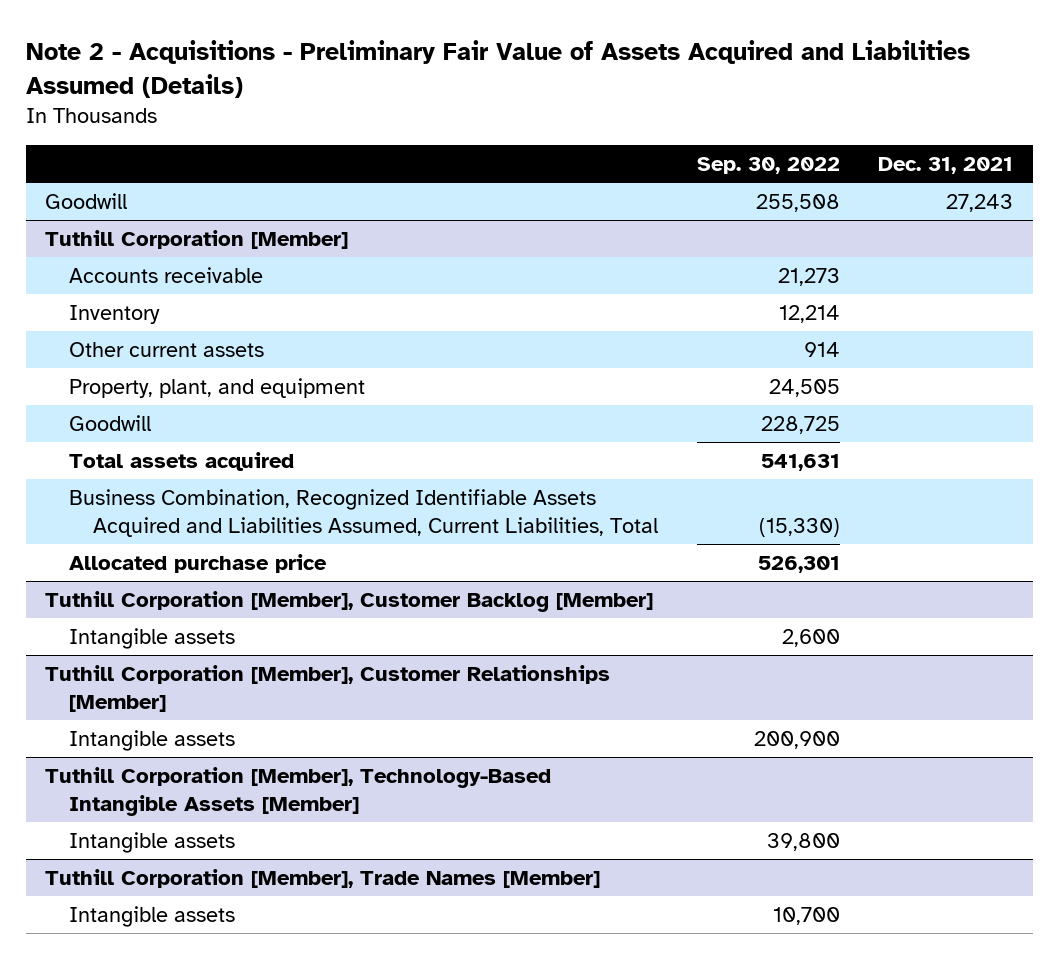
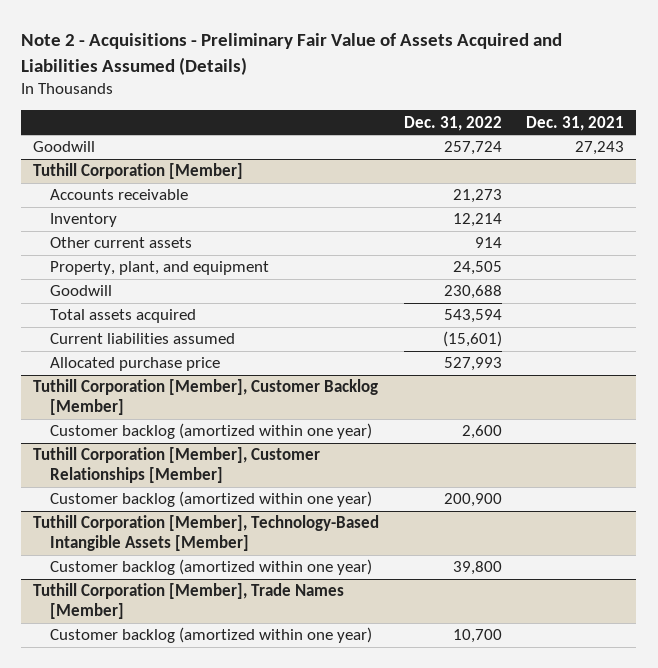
[696,157,840,175] Sep. 30, 2022 -> none
none -> [403,115,502,131] Dec. 31, 2022
[69,488,659,538] Business Combination, Recognized Identifiable Assets Acquired and Liabilities Assumed, Current Liabilities, Total -> [49,333,235,345] Current liabilities assumed
[69,627,236,649] Intangible assets -> [49,423,372,440] Customer backlog (amortized within one year)
[69,729,236,751] Intangible assets -> [49,491,372,508] Customer backlog (amortized within one year)
[69,831,236,853] Intangible assets -> [49,559,372,576] Customer backlog (amortized within one year)
[69,905,236,927] Intangible assets -> [49,627,372,644] Customer backlog (amortized within one year)

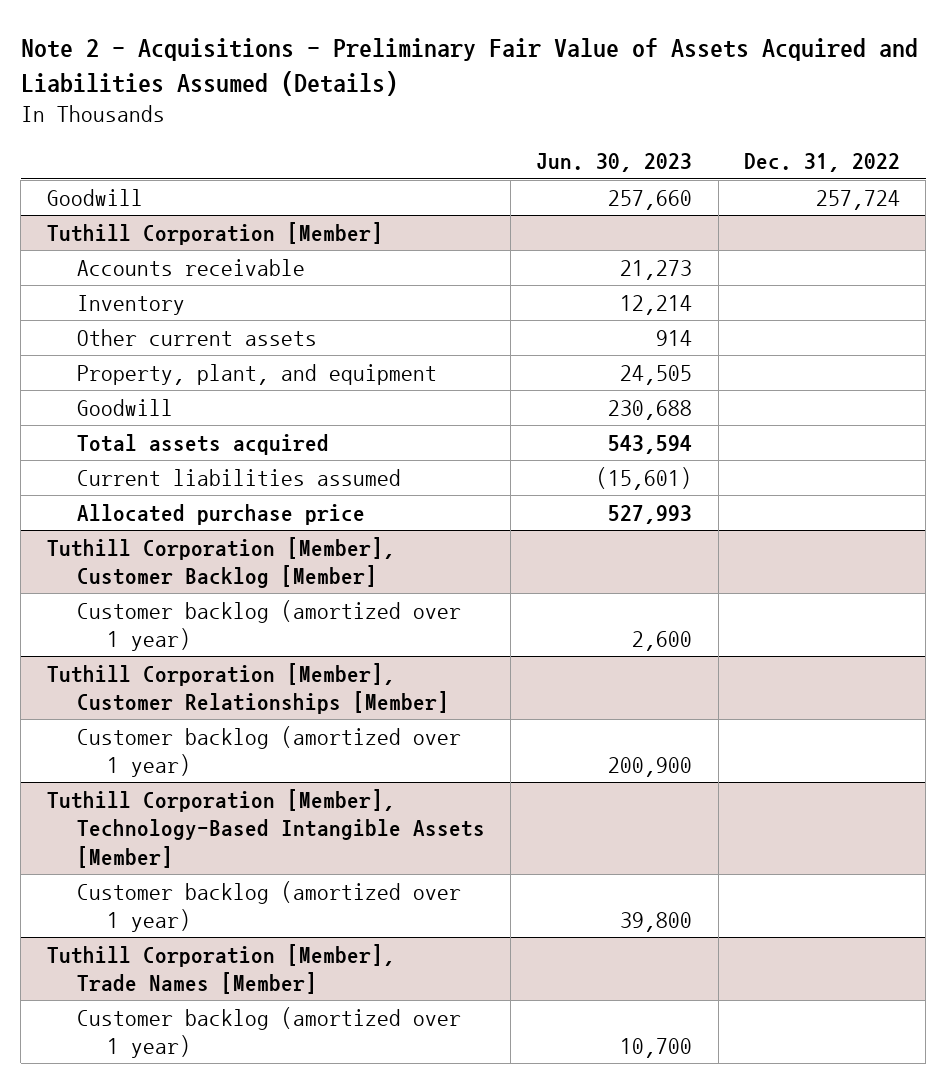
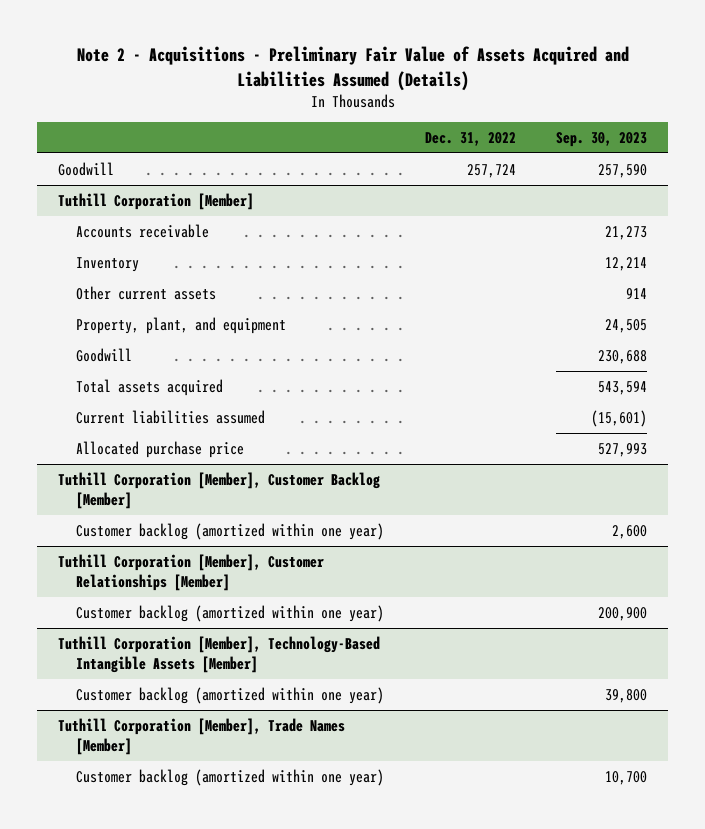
[536,153,693,173] Jun. 30, 2023 -> none
none -> [556,132,648,148] Sep. 30, 2023
[76,599,461,652] Customer backlog (amortized over 1 year) -> [75,522,384,540] Customer backlog (amortized within one year)
[76,725,461,778] Customer backlog (amortized over 1 year) -> [75,604,384,622] Customer backlog (amortized within one year)
[76,880,461,933] Customer backlog (amortized over 1 year) -> [75,686,384,704] Customer backlog (amortized within one year)
[76,1006,461,1059] Customer backlog (amortized over 1 year) -> [75,768,384,786] Customer backlog (amortized within one year)

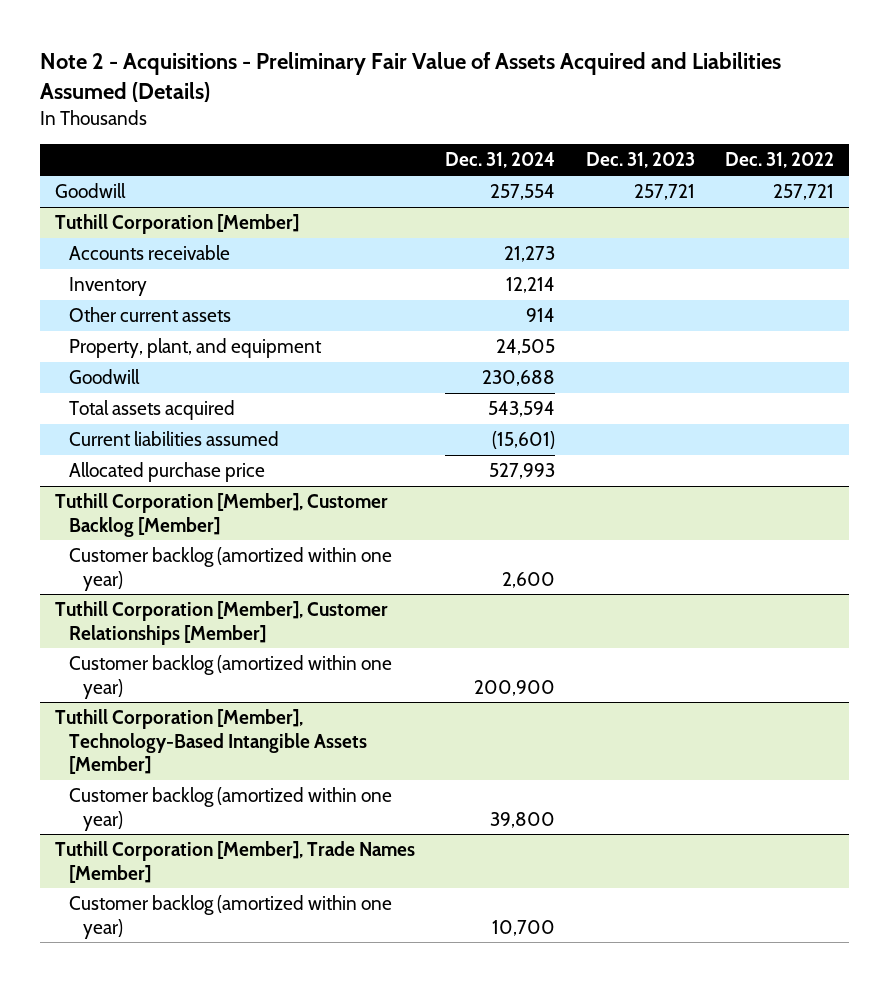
[556,132,648,148] Sep. 30, 2023 -> none
none -> [445,152,556,169] Dec. 31, 2024
none -> [585,152,695,169] Dec. 31, 2023
[466,163,516,178] 257,724 -> [772,184,834,201] 257,721

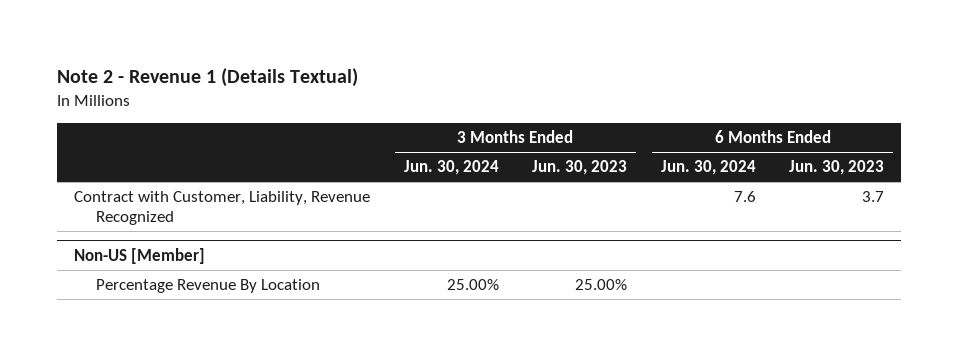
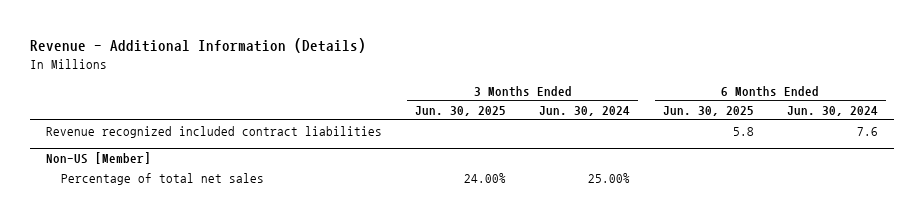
[57,68,359,88] Note 2 - Revenue 1 (Details Textual) -> [29,38,366,54] Revenue - Additional Information (Details)
[532,160,628,176] Jun. 30, 2023 -> none
[789,160,885,176] Jun. 30, 2023 -> none
none -> [415,105,507,116] Jun. 30, 2025
none -> [662,105,754,116] Jun. 30, 2025
[73,191,370,226] Contract with Customer, Liability, Revenue Recognized -> [46,125,383,138] Revenue recognized included contract liabilities
[96,279,321,294] Percentage Revenue By Location -> [61,172,265,185] Percentage of total net sales

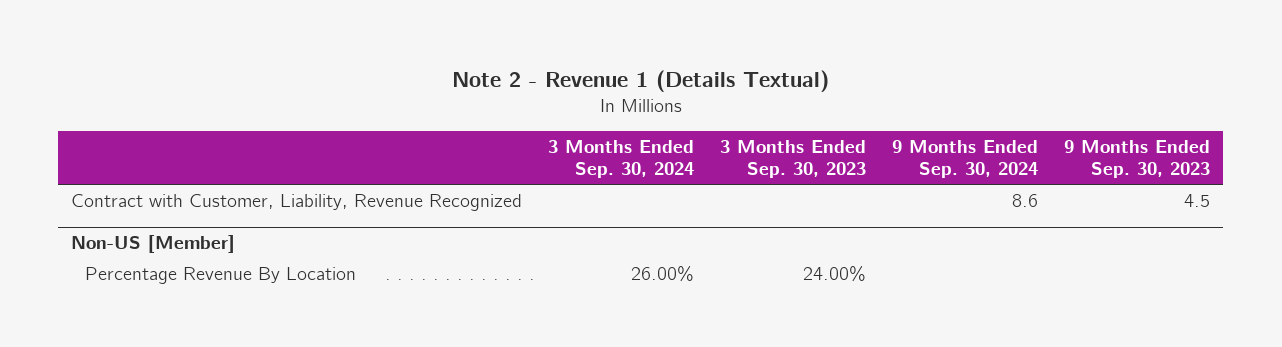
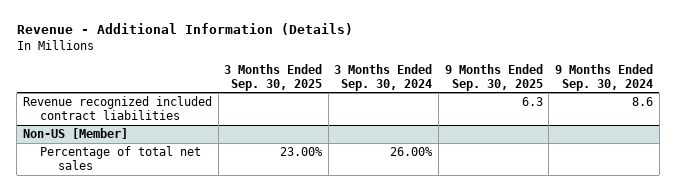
[451,70,829,93] Note 2 - Revenue 1 (Details Textual) -> [16,23,353,36] Revenue - Additional Information (Details)
[720,139,867,179] 3 Months Ended Sep. 30, 2023 -> none
[1064,139,1211,179] 9 Months Ended Sep. 30, 2023 -> none
none -> [224,63,323,91] 3 Months Ended Sep. 30, 2025
none -> [444,63,543,91] 9 Months Ended Sep. 30, 2025
[71,194,523,212] Contract with Customer, Liability, Revenue Recognized -> [22,96,212,120] Revenue recognized included contract liabilities
[84,267,356,285] Percentage Revenue By Location -> [40,146,202,170] Percentage of total net sales

